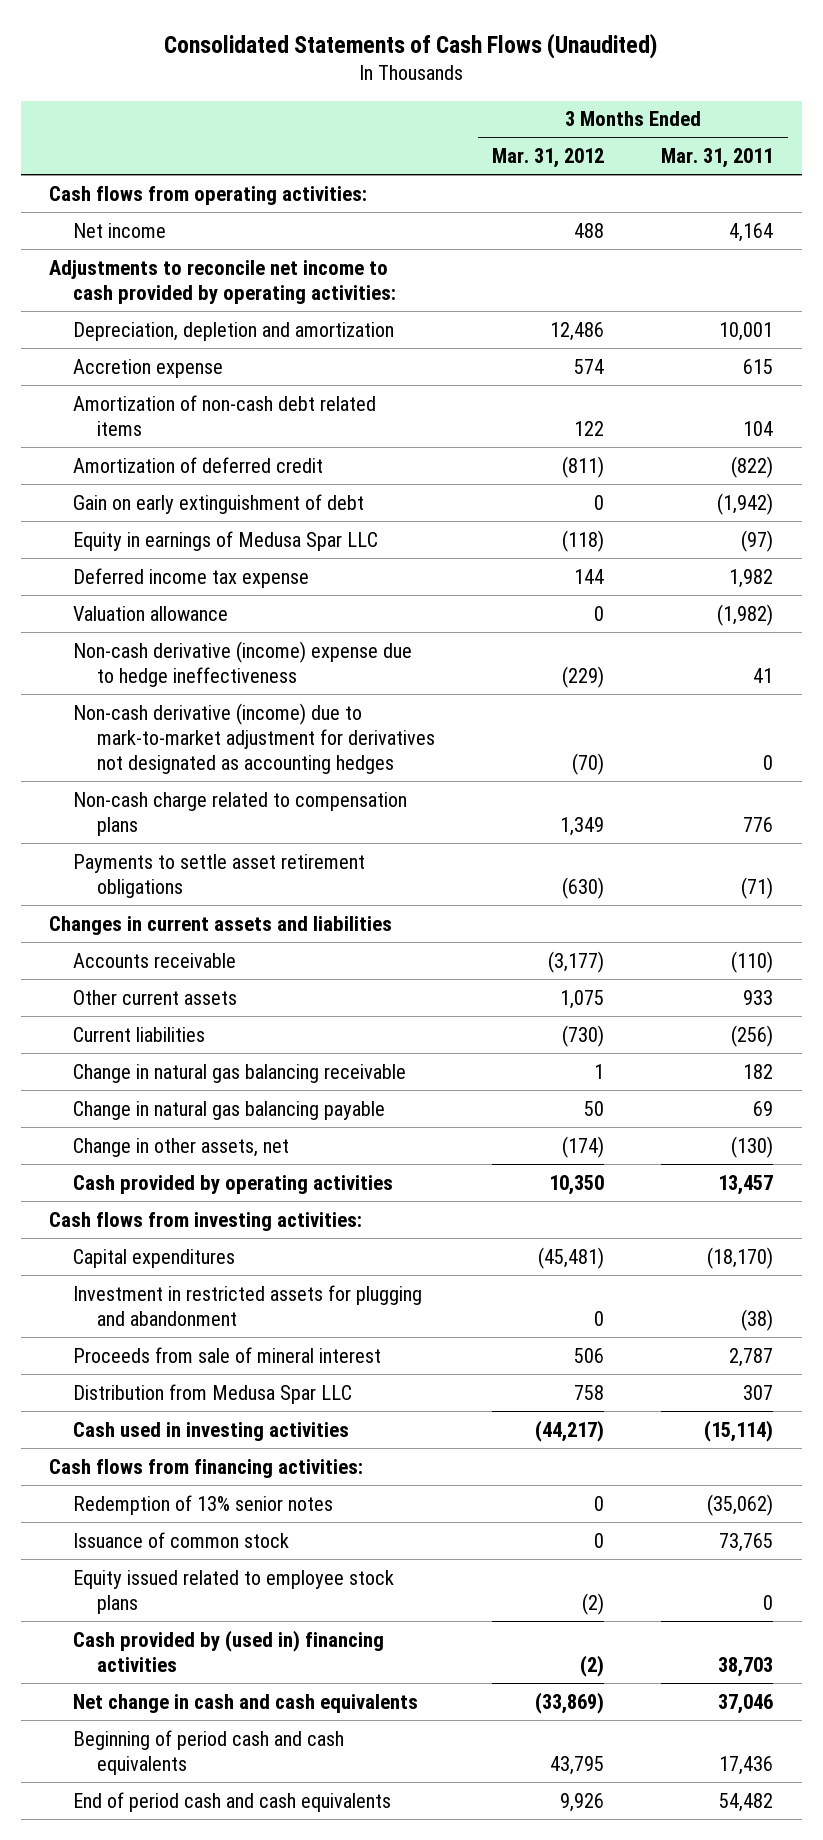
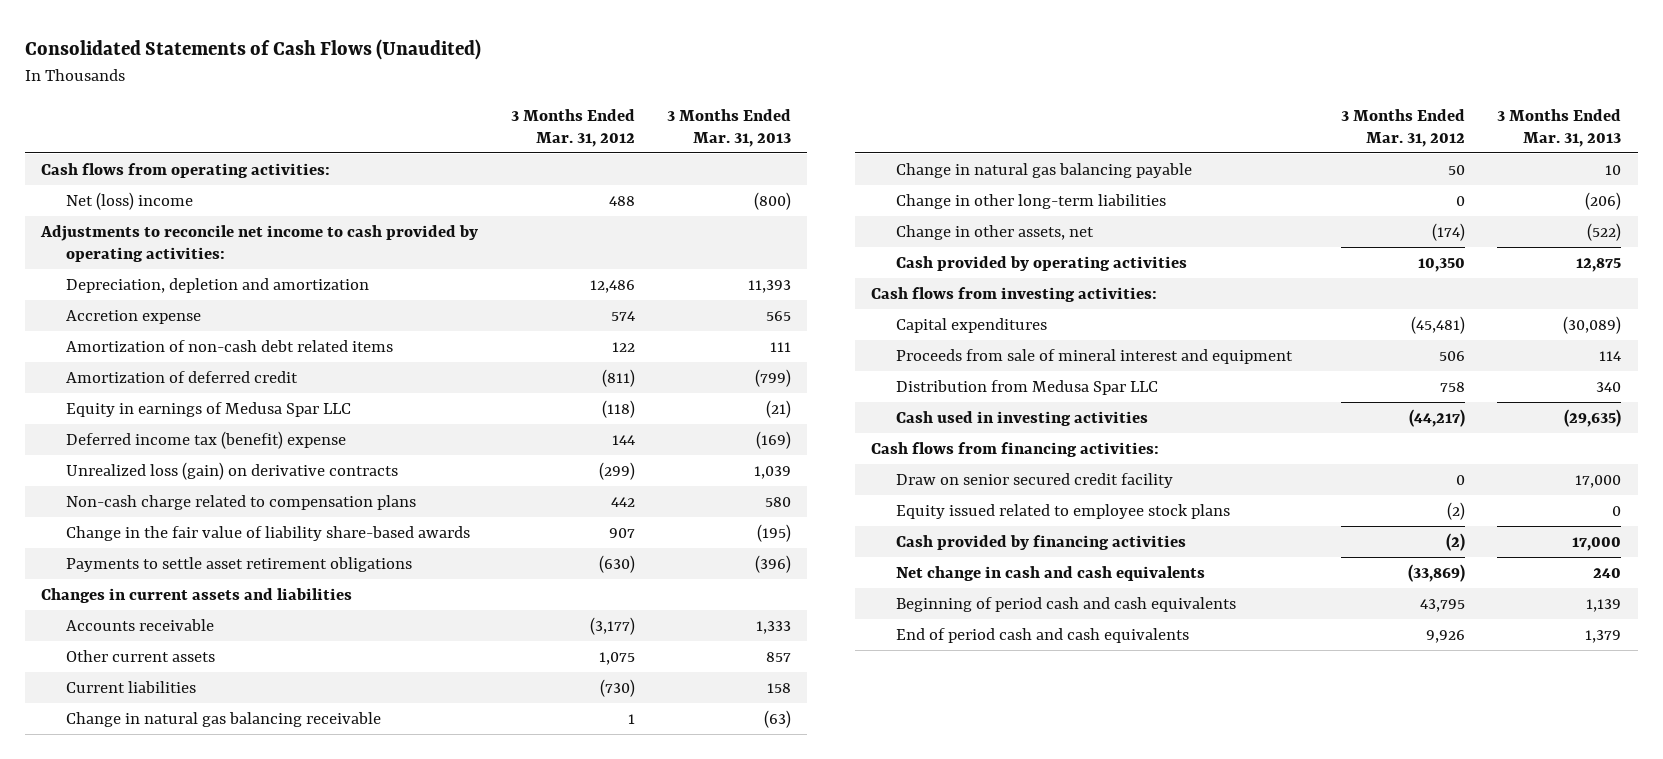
[661,148,774,169] Mar. 31, 2011 -> none
none -> [667,108,792,147] 3 Months Ended Mar. 31, 2013
[73,222,167,238] Net income -> [66,191,194,210] Net (loss) income
[73,493,365,514] Gain on early extinguishment of debt -> none
[73,605,229,621] Valuation allowance -> none
[73,640,413,687] Non-cash derivative (income) expense due to hedge ineffectiveness -> none
[73,702,435,774] Non-cash derivative (income) due to mark-to-market adjustment for derivatives not designated as accounting hedges -> none
[73,567,310,588] Deferred income tax expense -> [66,430,347,449] Deferred income tax (benefit) expense
none -> [66,461,399,480] Unrealized loss (gain) on derivative contracts
[560,816,605,836] 1,349 -> [610,496,635,507] 442
none -> [66,525,471,541] Change in the fair value of liability share-based awards
none -> [896,193,1167,209] Change in other long-term liabilities
[73,1284,423,1326] Investment in restricted assets for plugging and abandonment -> none
[73,1346,382,1363] Proceeds from sale of mineral interest -> [896,348,1294,364] Proceeds from sale of mineral interest and equipment
[73,1494,334,1515] Redemption of 13% senior notes -> none
[73,1531,290,1548] Issuance of common stock -> none
none -> [896,472,1174,488] Draw on senior secured credit facility
[73,1629,385,1672] Cash provided by (used in) financing activities -> [896,534,1187,550] Cash provided by financing activities

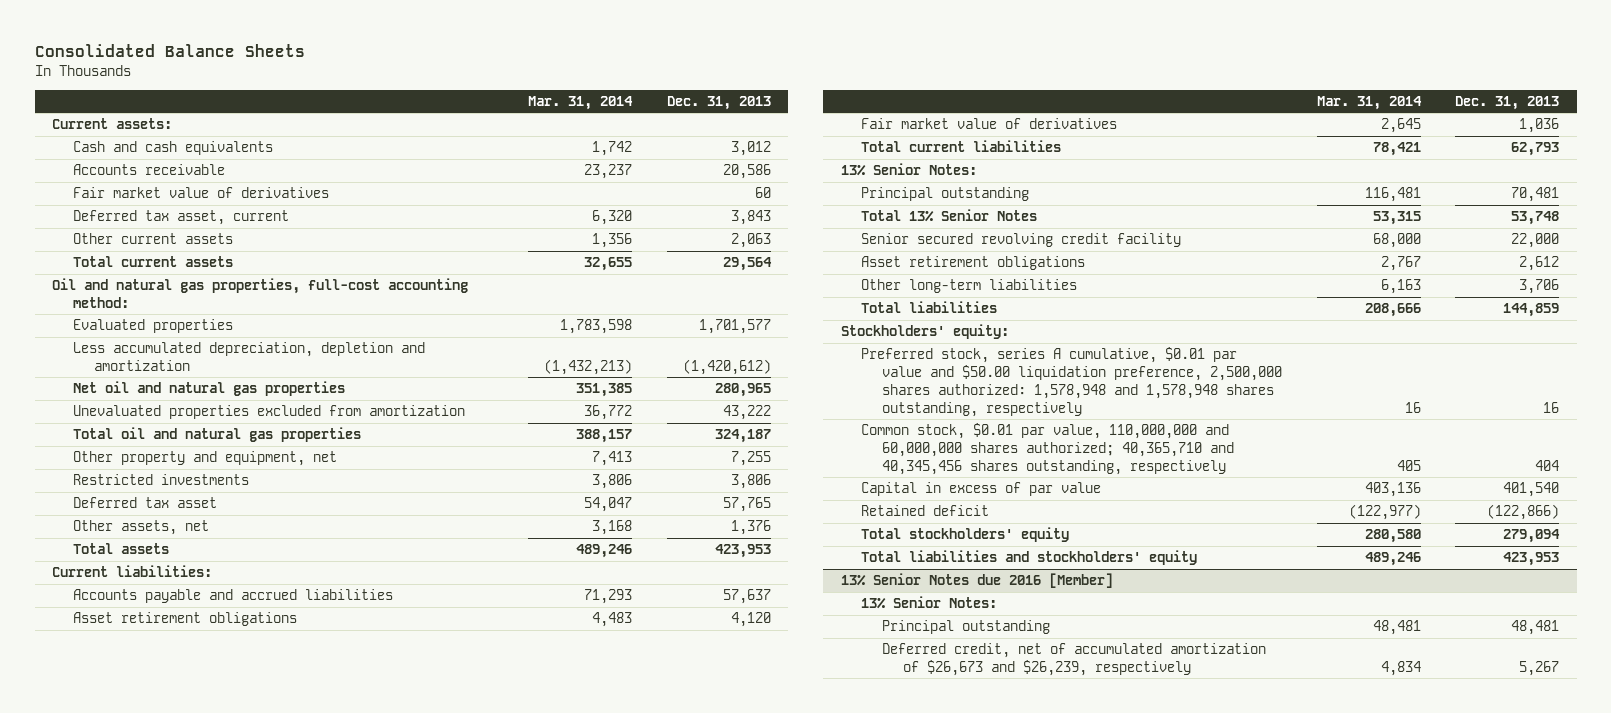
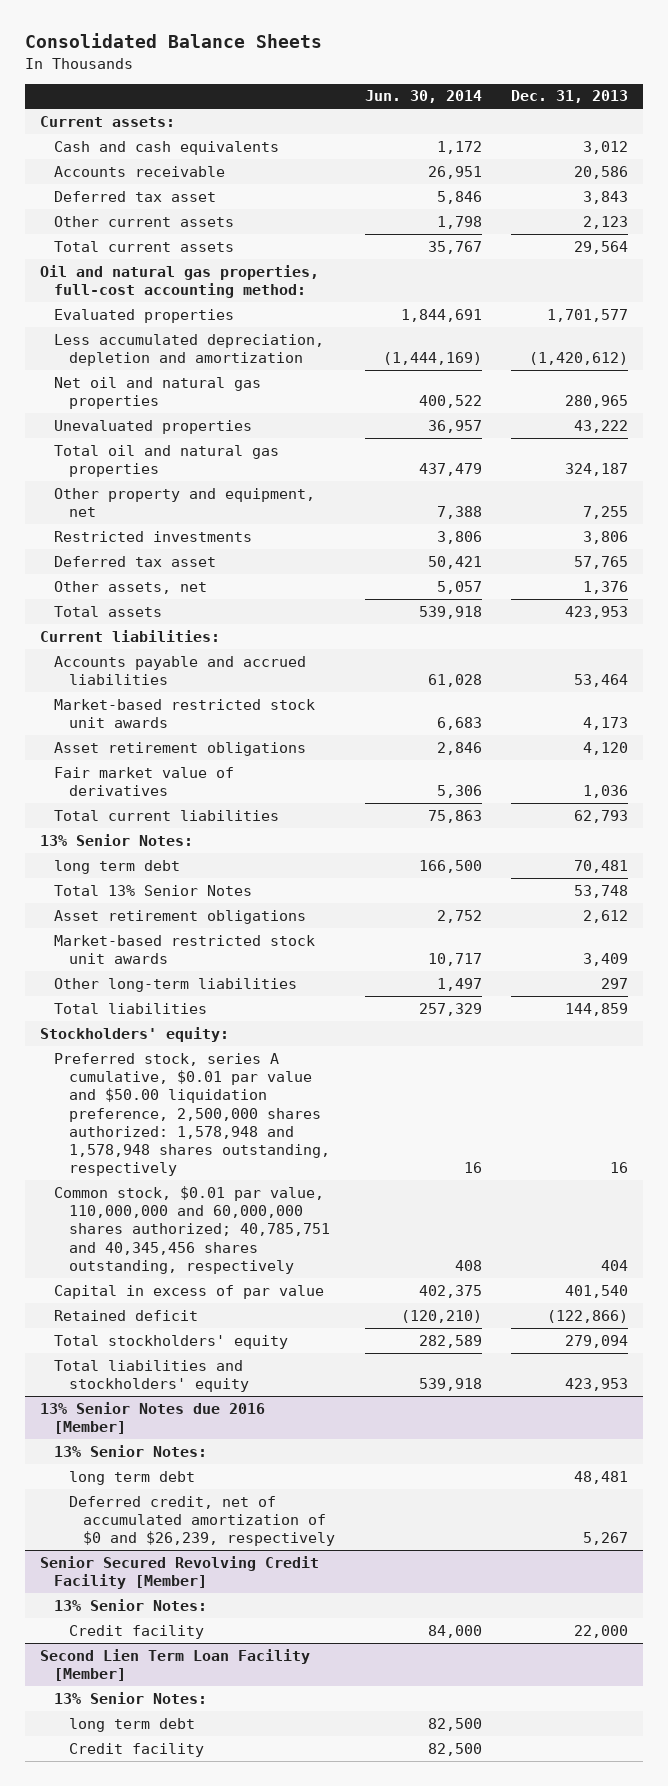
[528,95,634,110] Mar. 31, 2014 -> none
none -> [364,90,482,104] Jun. 30, 2014
[72,187,329,199] Fair market value of derivatives -> none
[72,210,289,226] Deferred tax asset, current -> [54,190,217,202] Deferred tax asset
[730,233,771,249] 2,063 -> [583,215,629,229] 2,123
[72,405,465,420] Unevaluated properties excluded from amortization -> [54,419,253,434] Unevaluated properties
[722,589,771,605] 57,637 -> [574,674,629,688] 53,464
none -> [54,698,316,729] Market-based restricted stock unit awards
[861,187,1030,202] Principal outstanding -> [54,859,181,874] long term debt
[861,233,1182,248] Senior secured revolving credit facility -> none
none -> [54,934,316,965] Market-based restricted stock unit awards
[1519,279,1560,295] 3,706 -> [601,977,629,989] 297
[861,423,1235,475] Common stock, $0.01 par value, 110,000,000 and 60,000,000 shares authorized; 40,365,710 and 40,345,456 shares outstanding, respectively -> [54,1185,330,1274] Common stock, $0.01 par value, 110,000,000 and 60,000,000 shares authorized; 40,785,751 and 40,345,456 shares outstanding, respectively
[882,620,1051,635] Principal outstanding -> [68,1470,195,1485] long term debt
[882,643,1267,677] Deferred credit, net of accumulated amortization of $26,673 and $26,239, respectively -> [68,1495,336,1547] Deferred credit, net of accumulated amortization of $0 and $26,239, respectively
none -> [39,1555,319,1590] Senior Secured Revolving Credit Facility [Member]
none -> [54,1598,208,1611] 13% Senior Notes:
none -> [68,1624,204,1639] Credit facility
none -> [39,1648,310,1682] Second Lien Term Loan Facility [Member]
none -> [54,1691,208,1704] 13% Senior Notes:
none -> [68,1717,195,1732] long term debt
none -> [68,1742,204,1757] Credit facility

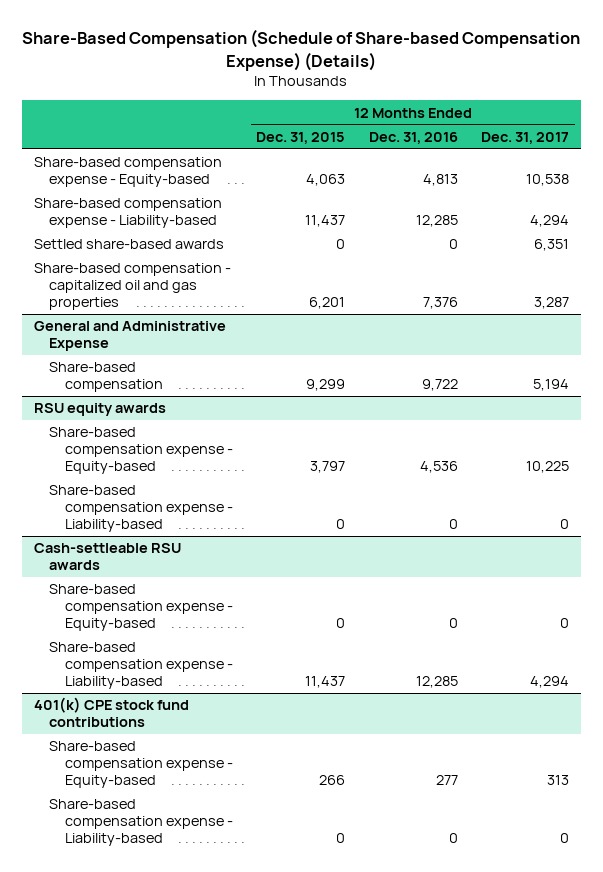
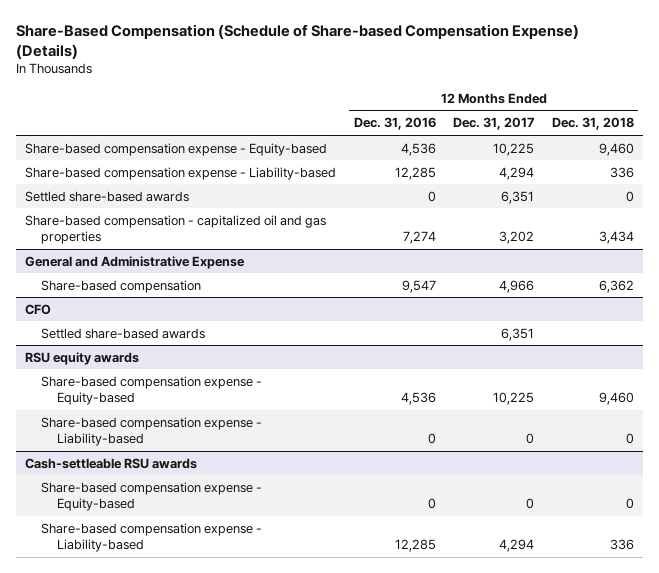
[256,132,346,145] Dec. 31, 2015 -> none
none -> [551,117,634,131] Dec. 31, 2018
[422,174,458,187] 4,813 -> [400,142,436,156] 4,536
[525,174,569,187] 10,538 -> [493,142,535,156] 10,225
[422,297,458,310] 7,376 -> [402,231,436,245] 7,274
[533,297,569,310] 3,287 -> [499,231,535,245] 3,202
[421,379,458,392] 9,722 -> [401,279,436,293] 9,547
[532,379,569,392] 5,194 -> [499,279,535,293] 4,966
none -> [24,303,51,315] CFO
none -> [41,327,206,339] Settled share-based awards
[33,697,189,728] 401(k) CPE stock fund contributions -> none
[49,741,234,789] Share-based compensation expense - Equity-based -> none
[49,799,234,847] Share-based compensation expense - Liability-based -> none

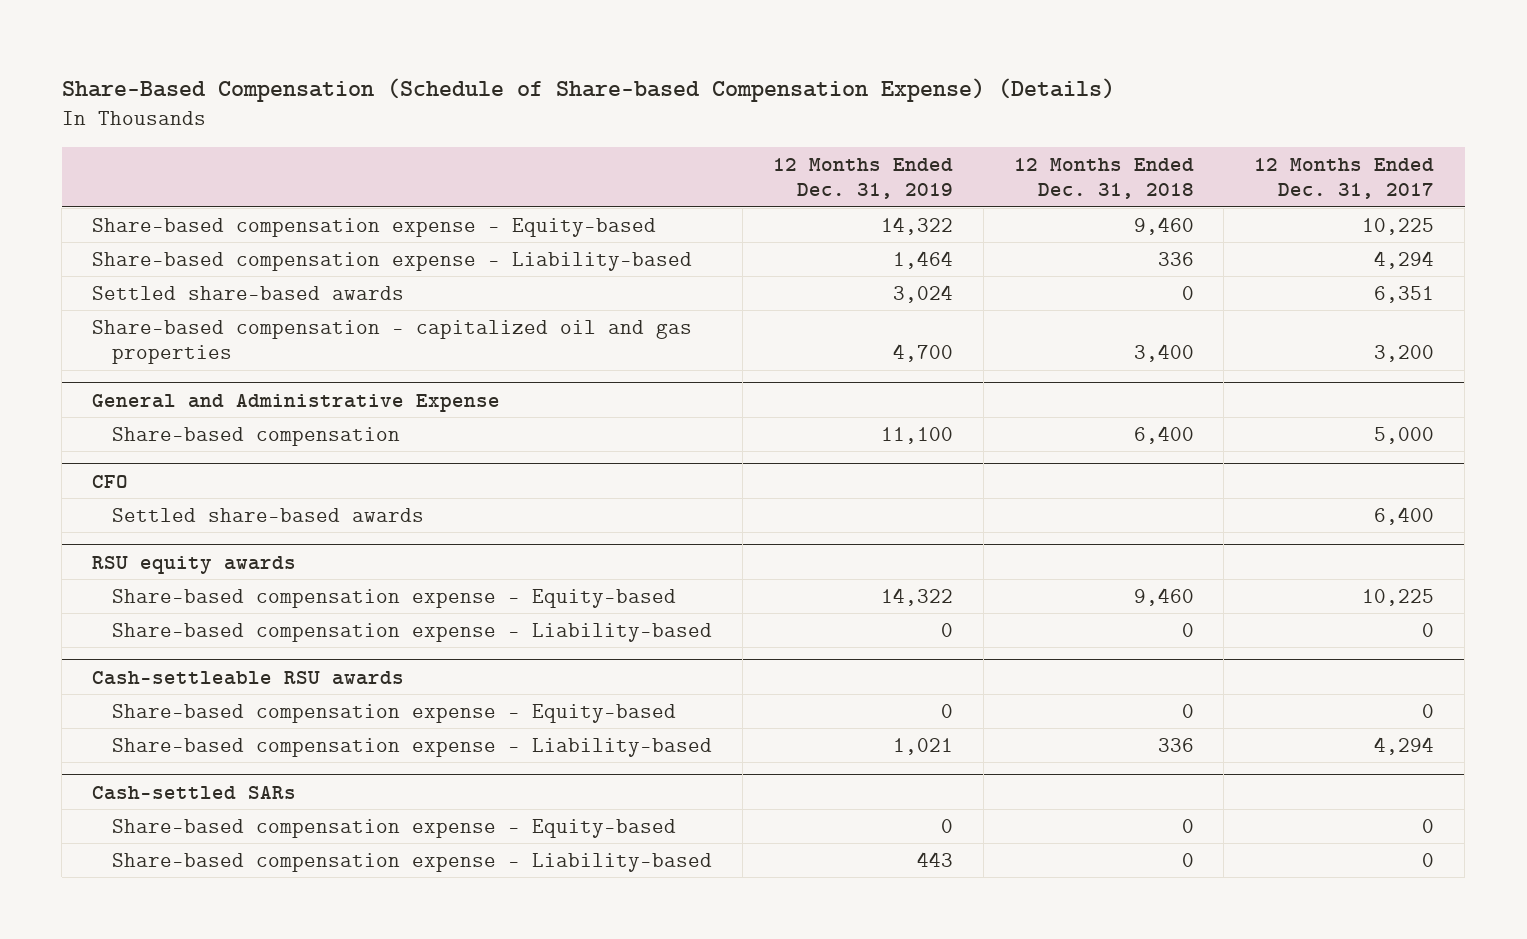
[353,117,436,131] Dec. 31, 2016 -> none
none -> [772,157,953,199] 12 Months Ended Dec. 31, 2019
[499,231,535,245] 3,202 -> [1374,345,1435,363] 3,200
[598,231,634,245] 3,434 -> [1133,344,1194,363] 3,400
[499,279,535,293] 4,966 -> [1374,426,1435,444] 5,000
[598,279,634,293] 6,362 -> [1133,425,1194,444] 6,400
[501,327,535,341] 6,351 -> [1374,506,1435,525] 6,400
none -> [92,785,297,800] Cash-settled SARs
none -> [112,818,677,838] Share-based compensation expense - Equity-based
none -> [112,852,713,872] Share-based compensation expense - Liability-based

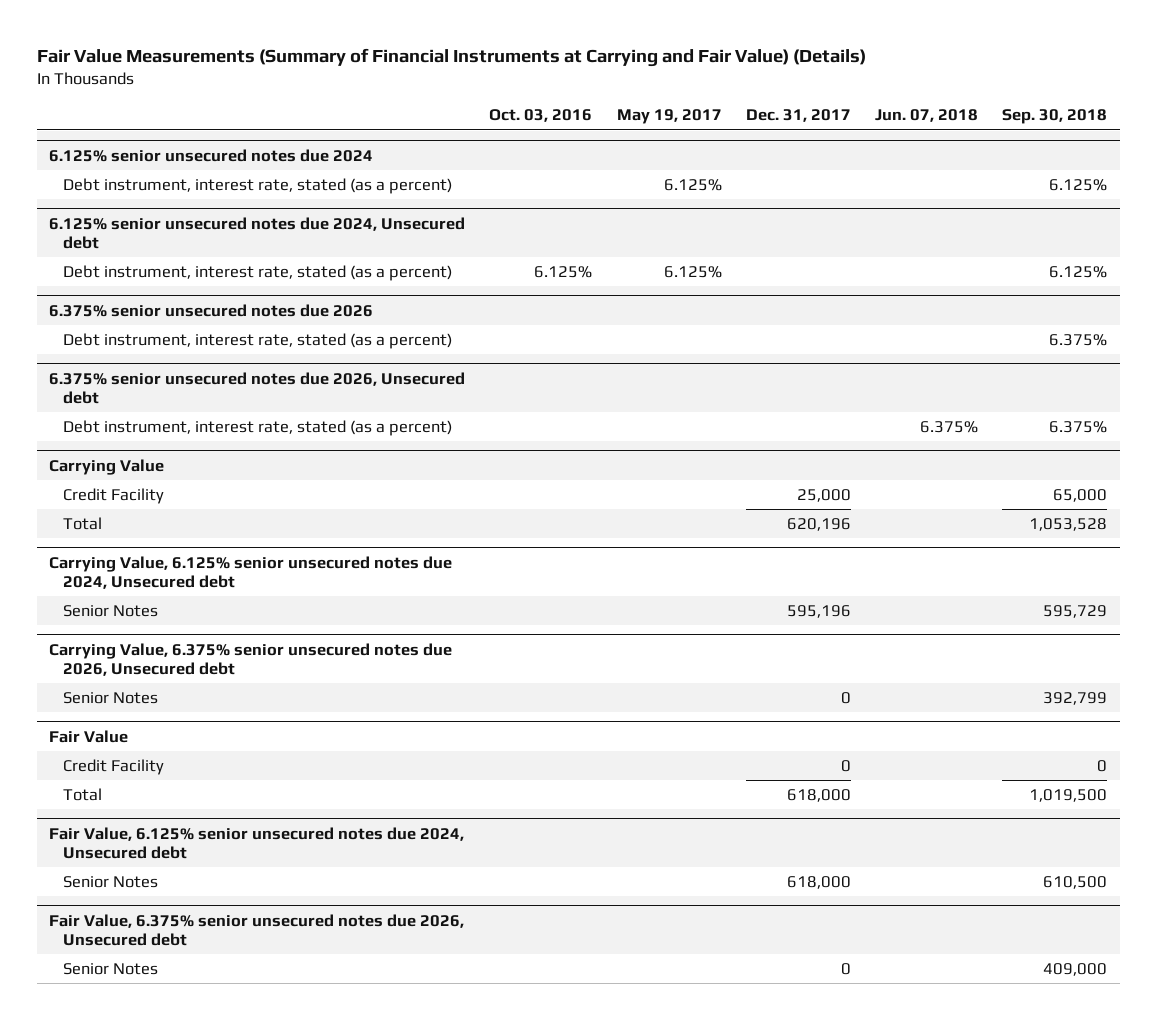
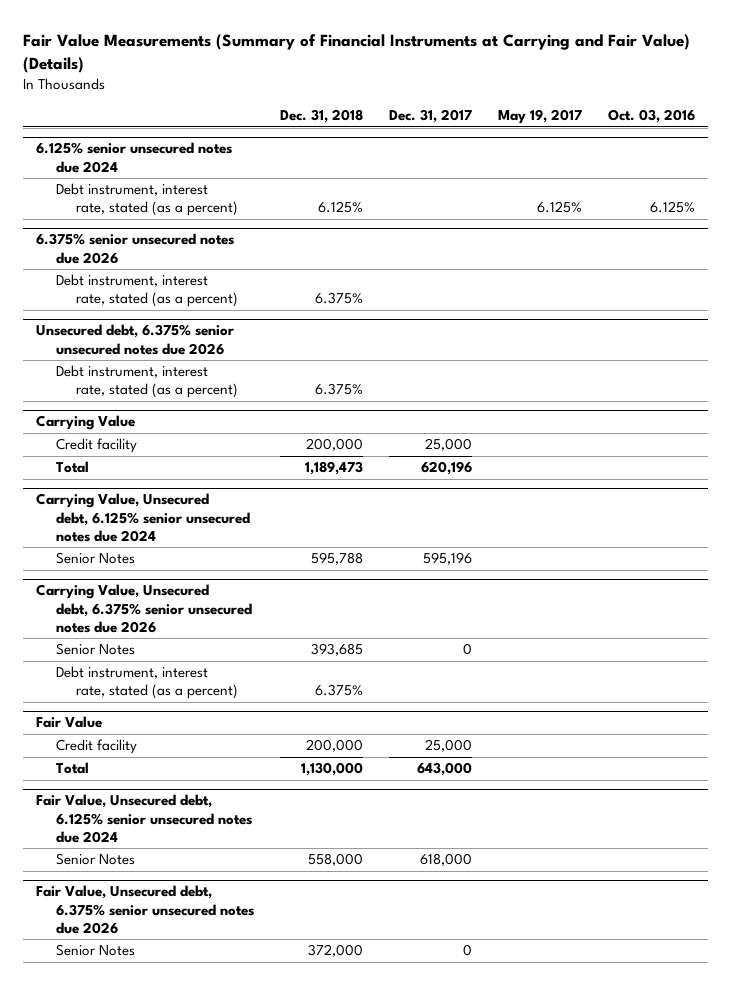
[875,109,979,123] Jun. 07, 2018 -> none
[1002,109,1108,125] Sep. 30, 2018 -> none
none -> [280,109,364,124] Dec. 31, 2018
[62,177,452,194] Debt instrument, interest rate, stated (as a percent) -> none
[49,216,466,250] 6.125% senior unsecured notes due 2024, Unsecured debt -> none
[49,371,466,405] 6.375% senior unsecured notes due 2026, Unsecured debt -> [36,324,235,355] Unsecured debt, 6.375% senior unsecured notes due 2026
[62,487,164,504] Credit Facility -> [56,438,138,454] Credit facility
[49,555,453,590] Carrying Value, 6.125% senior unsecured notes due 2024, Unsecured debt -> [36,493,251,542] Carrying Value, Unsecured debt, 6.125% senior unsecured notes due 2024
[49,642,453,677] Carrying Value, 6.375% senior unsecured notes due 2026, Unsecured debt -> [36,584,253,633] Carrying Value, Unsecured debt, 6.375% senior unsecured notes due 2026
none -> [56,666,239,700] Debt instrument, interest rate, stated (as a percent)
[62,758,164,775] Credit Facility -> [56,739,138,755] Credit facility
[840,759,851,772] 0 -> [425,739,473,753] 25,000
[786,788,851,802] 618,000 -> [417,762,473,777] 643,000
[49,826,465,860] Fair Value, 6.125% senior unsecured notes due 2024, Unsecured debt -> [36,794,253,843] Fair Value, Unsecured debt, 6.125% senior unsecured notes due 2024
[49,913,465,947] Fair Value, 6.375% senior unsecured notes due 2026, Unsecured debt -> [36,885,255,934] Fair Value, Unsecured debt, 6.375% senior unsecured notes due 2026

